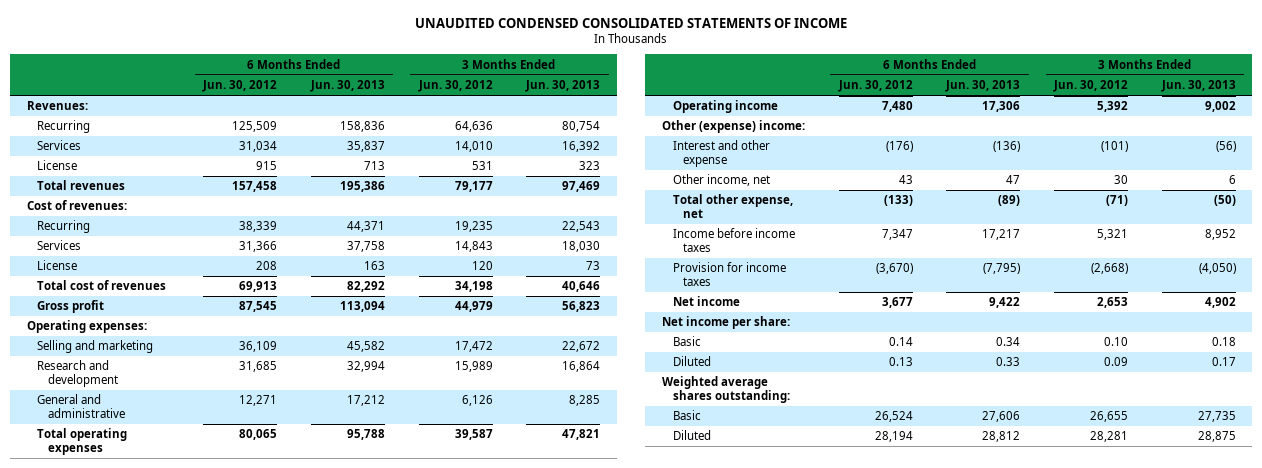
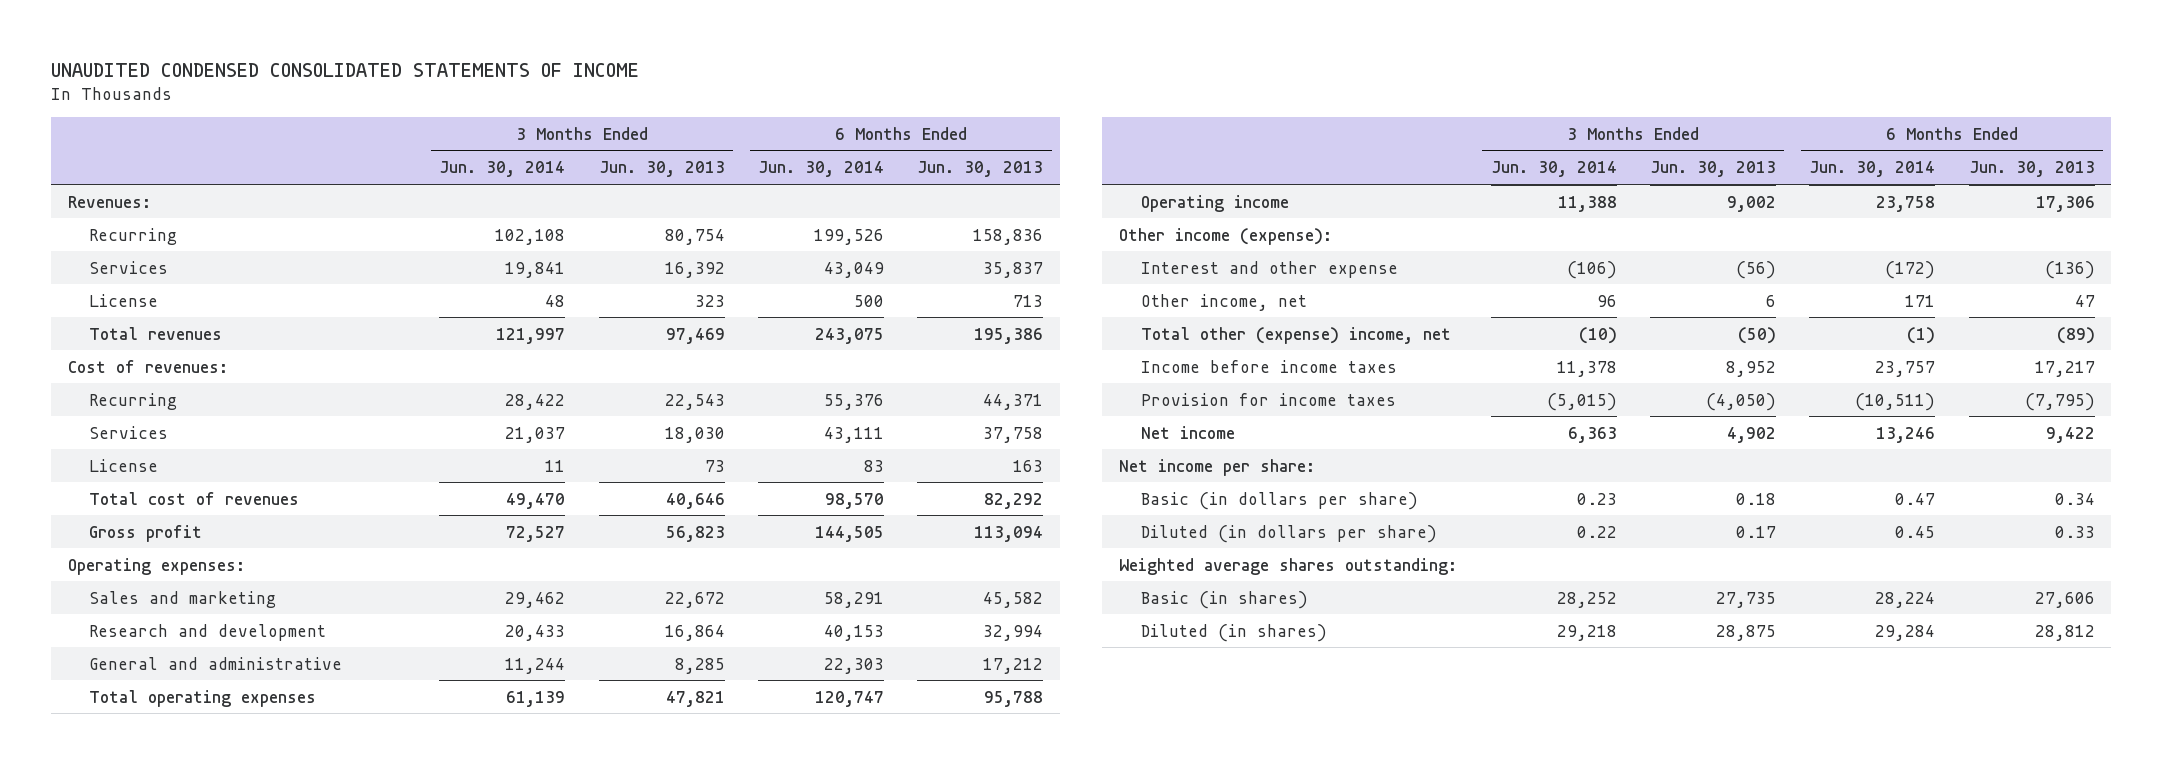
[202,80,278,93] Jun. 30, 2012 -> none
[417,80,493,93] Jun. 30, 2012 -> none
none -> [439,161,566,178] Jun. 30, 2014
none -> [757,161,884,178] Jun. 30, 2014
[37,340,154,354] Selling and marketing -> [89,590,277,608] Sales and marketing
[662,120,806,134] Other (expense) income: -> [1119,227,1333,245] Other income (expense):
[672,194,793,219] Total other expense, net -> [1140,326,1451,344] Total other (expense) income, net
[672,336,701,347] Basic -> [1140,491,1418,510] Basic (in dollars per share)
[672,356,711,367] Diluted -> [1140,524,1437,543] Diluted (in dollars per share)
[672,410,701,421] Basic -> [1140,590,1308,609] Basic (in shares)
[672,430,711,441] Diluted -> [1140,623,1327,642] Diluted (in shares)

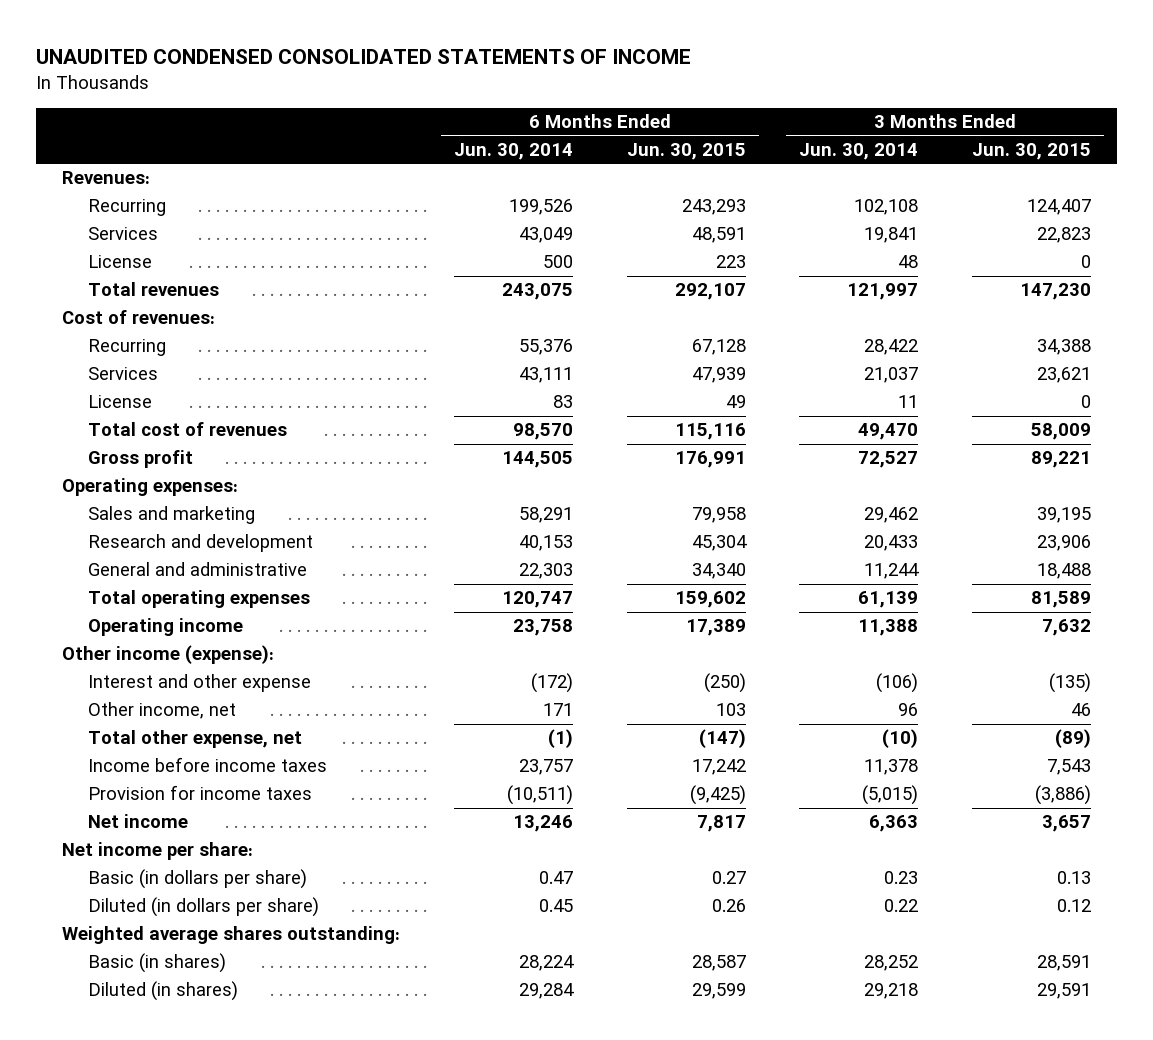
[598,161,725,178] Jun. 30, 2013 -> none
[917,161,1044,178] Jun. 30, 2013 -> none
none -> [626,142,746,160] Jun. 30, 2015
none -> [971,142,1091,160] Jun. 30, 2015
[1140,326,1451,344] Total other (expense) income, net -> [88,730,303,749] Total other expense, net

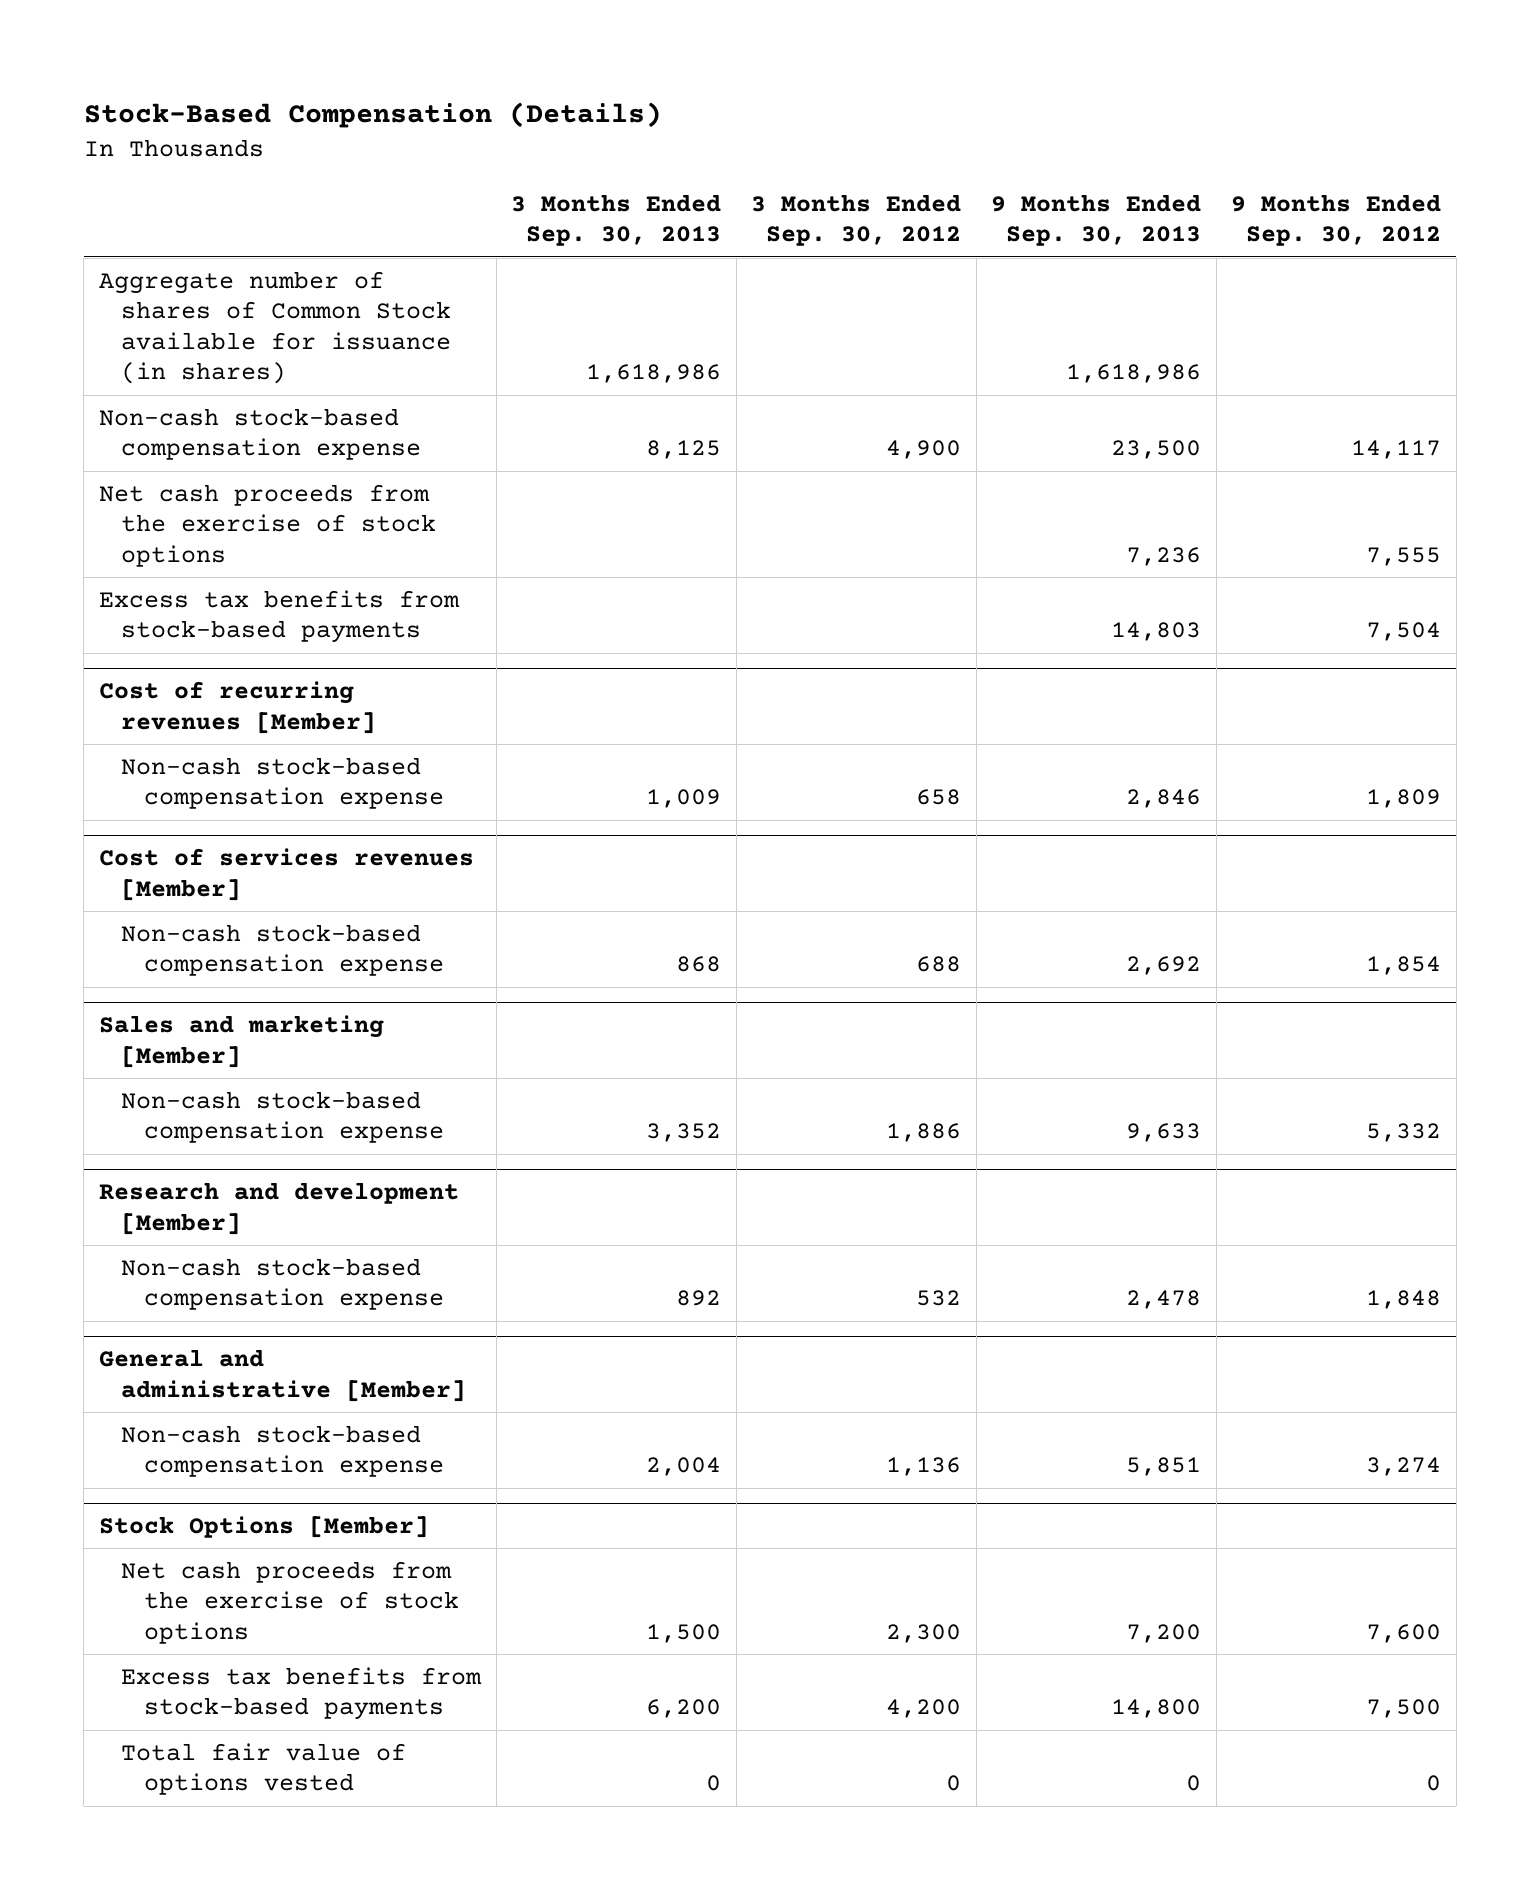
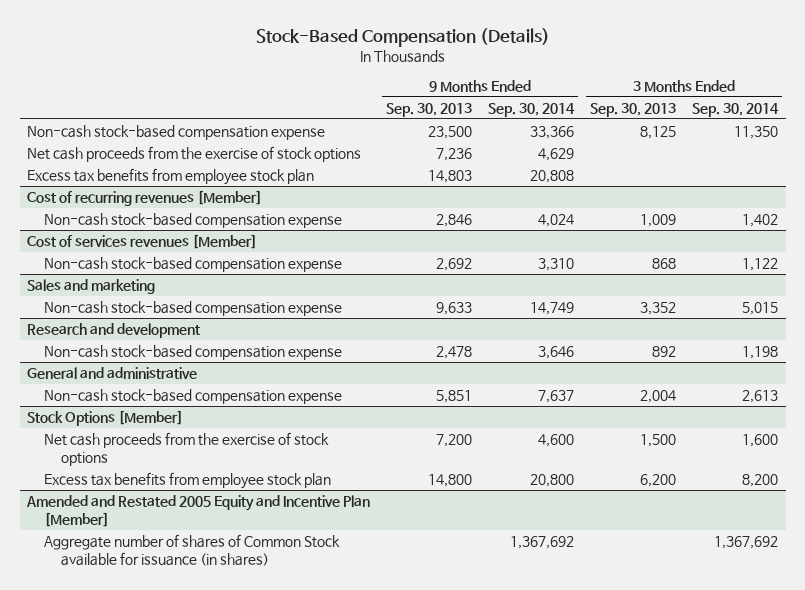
[751,193,962,247] 3 Months Ended Sep. 30, 2012 -> none
[1231,193,1442,247] 9 Months Ended Sep. 30, 2012 -> none
none -> [488,102,576,117] Sep. 30, 2014
none -> [691,102,779,117] Sep. 30, 2014
[98,270,452,385] Aggregate number of shares of Common Stock available for issuance (in shares) -> none
[98,589,460,644] Excess tax benefits from stock-based payments -> [27,168,315,186] Excess tax benefits from employee stock plan
[98,1015,384,1068] Sales and marketing [Member] -> [27,279,156,295] Sales and marketing
[98,1182,459,1235] Research and development [Member] -> [27,323,201,339] Research and development
[98,1349,467,1402] General and administrative [Member] -> [27,367,198,380] General and administrative
[121,1742,407,1796] Total fair value of options vested -> none
[121,1666,483,1721] Excess tax benefits from stock-based payments -> [44,472,332,490] Excess tax benefits from employee stock plan
none -> [26,495,371,528] Amended and Restated 2005 Equity and Incentive Plan [Member]
none -> [44,534,341,567] Aggregate number of shares of Common Stock available for issuance (in shares)

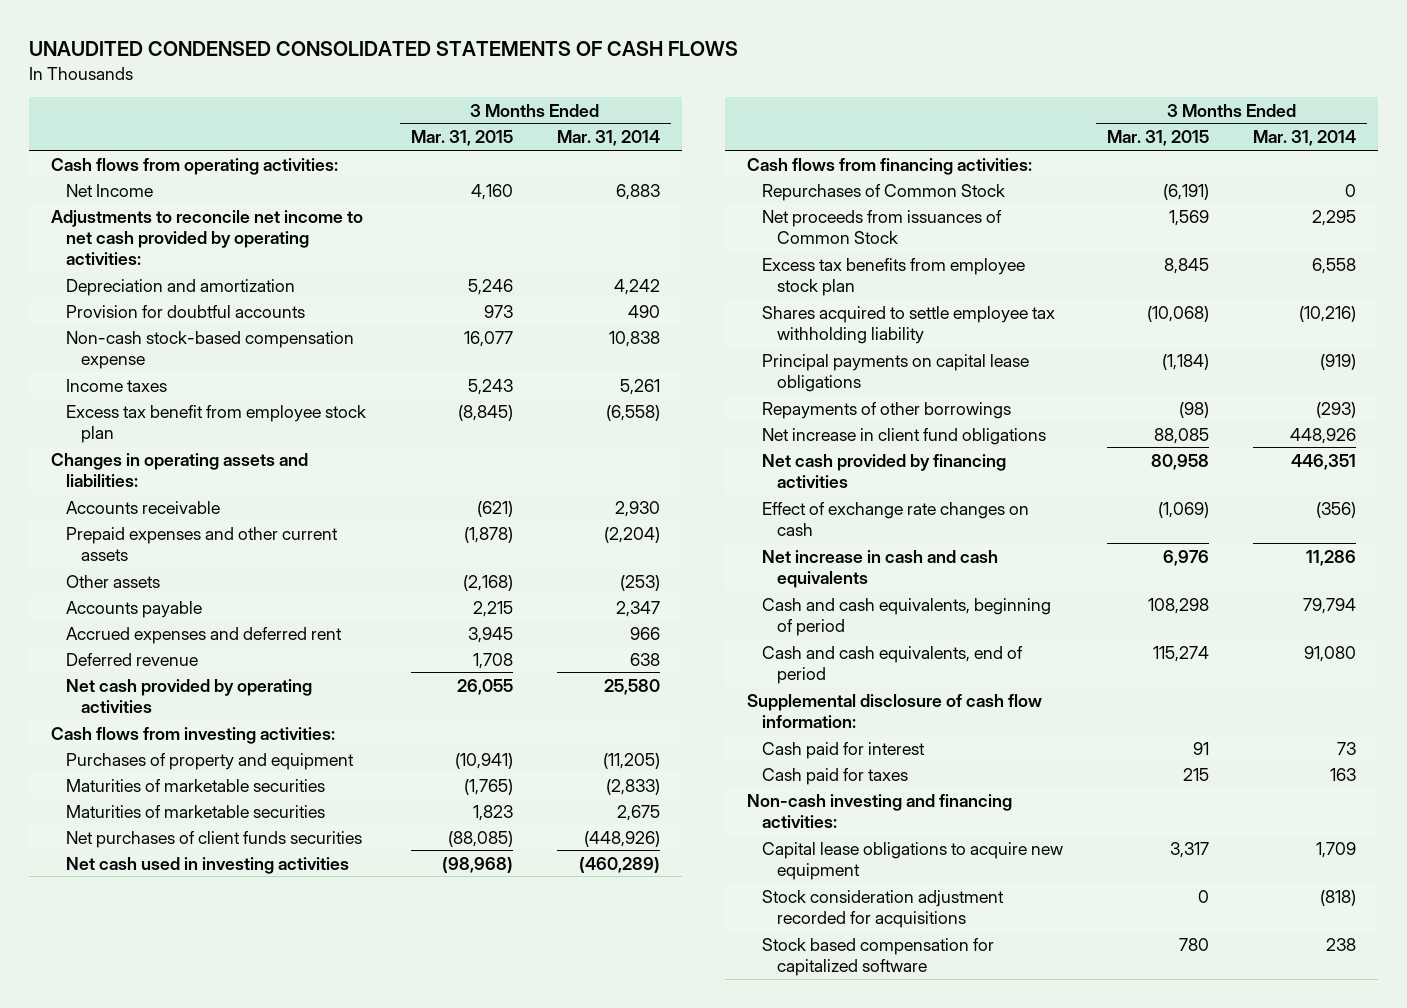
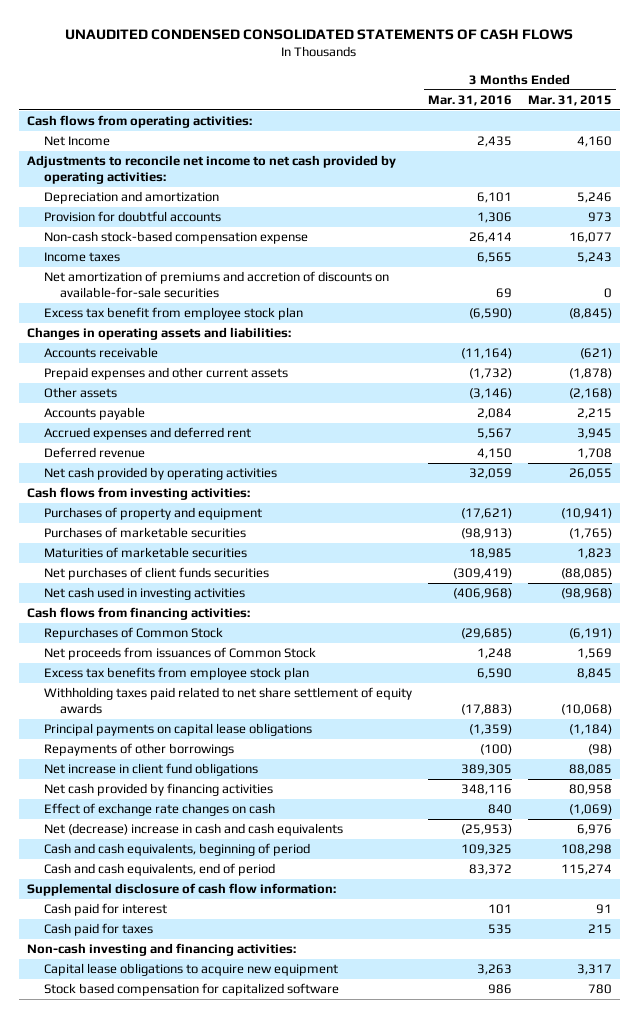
[556,130,660,147] Mar. 31, 2014 -> none
none -> [427,94,512,106] Mar. 31, 2016
none -> [43,271,389,298] Net amortization of premiums and accretion of discounts on available-for-sale securities
[66,778,326,792] Maturities of marketable securities -> [43,527,246,539] Purchases of marketable securities
[762,305,1056,344] Shares acquired to settle employee tax withholding liability -> [43,687,412,714] Withholding taxes paid related to net share settlement of equity awards
[762,549,999,588] Net increase in cash and cash equivalents -> [43,823,343,837] Net (decrease) increase in cash and cash equivalents
[762,889,1005,928] Stock consideration adjustment recorded for acquisitions -> none

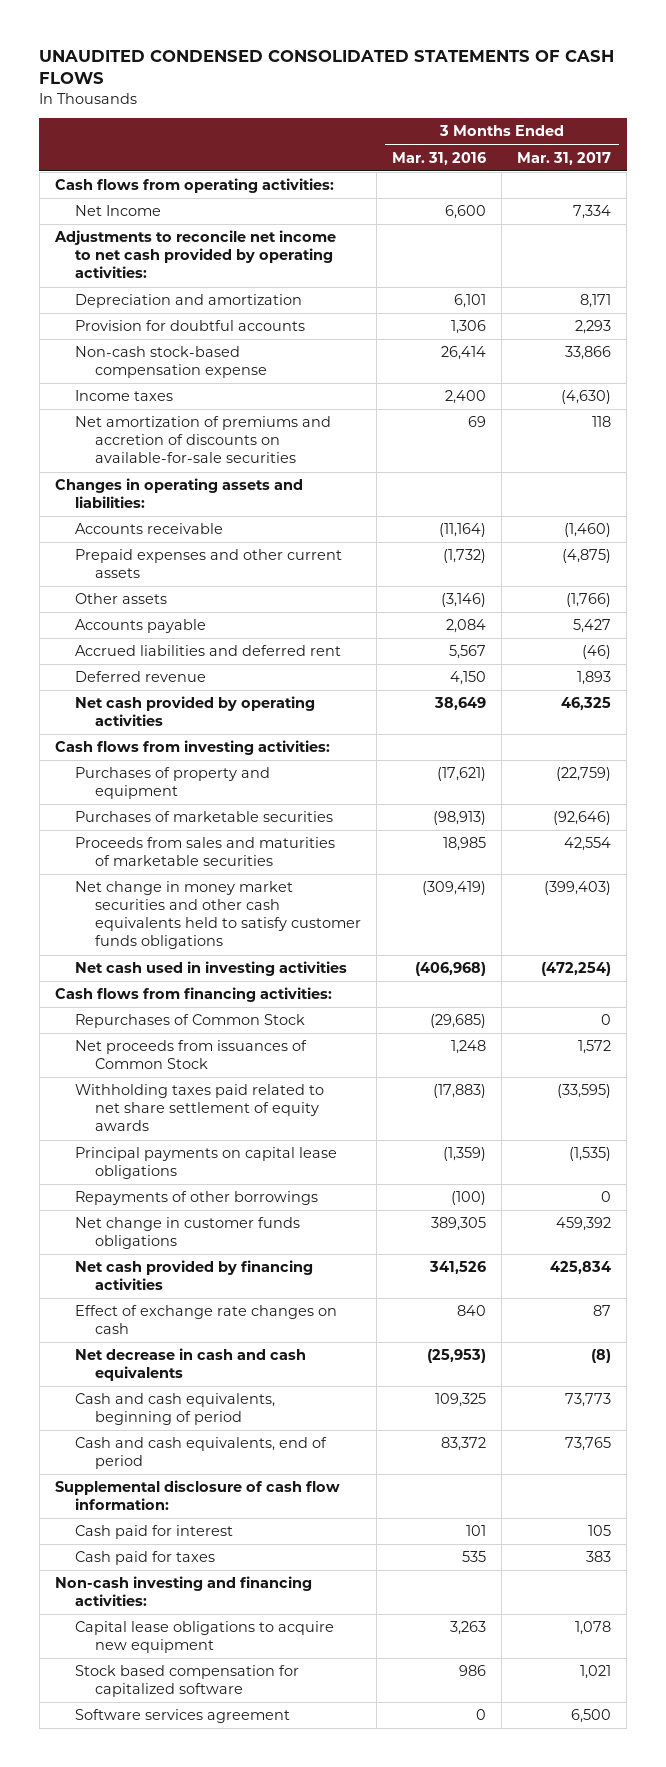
[527,94,612,106] Mar. 31, 2015 -> none
none -> [517,151,612,165] Mar. 31, 2017
[476,136,512,148] 2,435 -> [445,205,487,220] 6,600
[476,252,512,264] 6,565 -> [445,390,487,405] 2,400
[43,307,303,321] Excess tax benefit from employee stock plan -> none
[43,427,251,441] Accrued expenses and deferred rent -> [75,645,342,657] Accrued liabilities and deferred rent
[468,468,512,480] 32,059 -> [434,697,487,711] 38,649
[43,547,247,559] Maturities of marketable securities -> [75,837,336,867] Proceeds from sales and maturities of marketable securities
[43,567,269,581] Net purchases of client funds securities -> [75,881,362,950] Net change in money market securities and other cash equivalents held to satisfy customer funds obligations
[43,667,309,681] Excess tax benefits from employee stock plan -> none
[43,763,258,777] Net increase in client fund obligations -> [75,1217,301,1250] Net change in customer funds obligations
[460,784,512,796] 348,116 -> [429,1261,487,1275] 341,526
[43,823,343,837] Net (decrease) increase in cash and cash equivalents -> [75,1348,307,1382] Net decrease in cash and cash equivalents
none -> [75,1709,291,1724] Software services agreement

